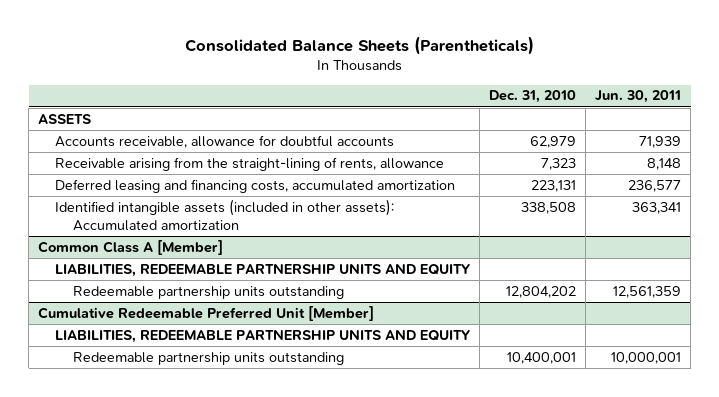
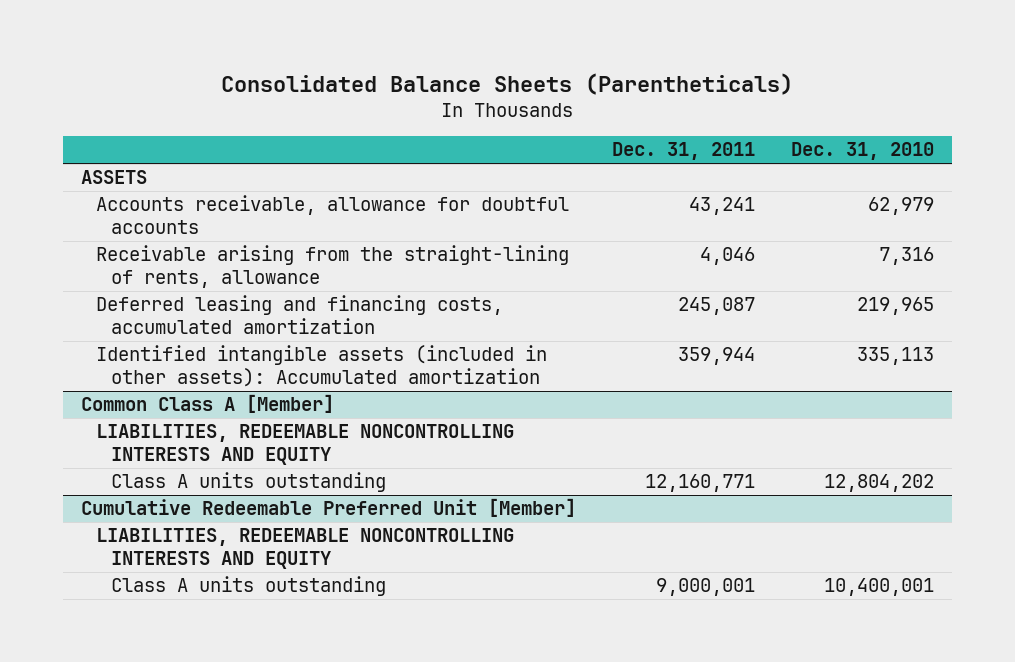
[595,90,682,104] Jun. 30, 2011 -> none
none -> [611,142,755,161] Dec. 31, 2011
[541,157,577,170] 7,323 -> [878,247,934,266] 7,316
[531,179,577,192] 223,131 -> [856,297,934,316] 219,965
[521,201,577,214] 338,508 -> [856,347,934,366] 335,113
[55,263,472,277] LIABILITIES, REDEEMABLE PARTNERSHIP UNITS AND EQUITY -> [96,424,515,466] LIABILITIES, REDEEMABLE NONCONTROLLING INTERESTS AND EQUITY
[72,285,344,299] Redeemable partnership units outstanding -> [111,472,387,493] Class A units outstanding
[55,329,472,343] LIABILITIES, REDEEMABLE PARTNERSHIP UNITS AND EQUITY -> [96,528,515,570] LIABILITIES, REDEEMABLE NONCONTROLLING INTERESTS AND EQUITY
[72,351,344,365] Redeemable partnership units outstanding -> [111,576,387,597] Class A units outstanding

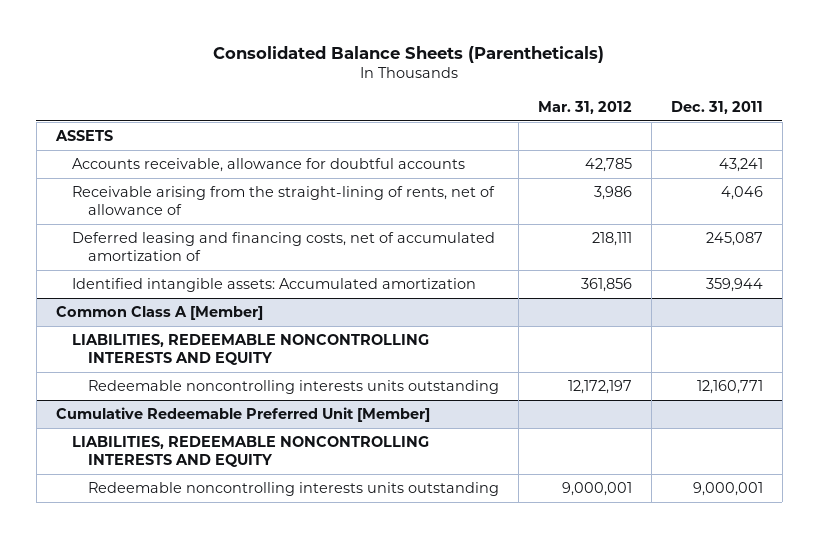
[790,142,934,161] Dec. 31, 2010 -> none
none -> [537,100,632,114] Mar. 31, 2012
[96,245,570,289] Receivable arising from the straight-lining of rents, allowance -> [71,185,495,215] Receivable arising from the straight-lining of rents, net of allowance of
[96,295,504,335] Deferred leasing and financing costs, accumulated amortization -> [71,231,495,261] Deferred leasing and financing costs, net of accumulated amortization of
[96,345,548,388] Identified intangible assets (included in other assets): Accumulated amortization -> [71,277,476,292] Identified intangible assets: Accumulated amortization
[111,472,387,493] Class A units outstanding -> [88,379,500,394] Redeemable noncontrolling interests units outstanding
[111,576,387,597] Class A units outstanding -> [88,481,500,496] Redeemable noncontrolling interests units outstanding

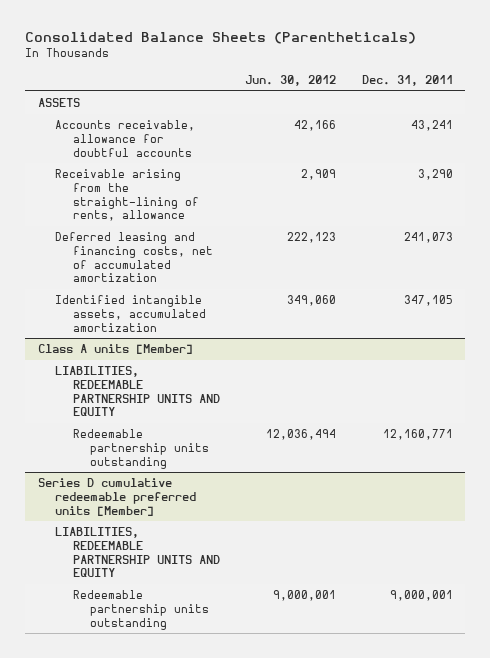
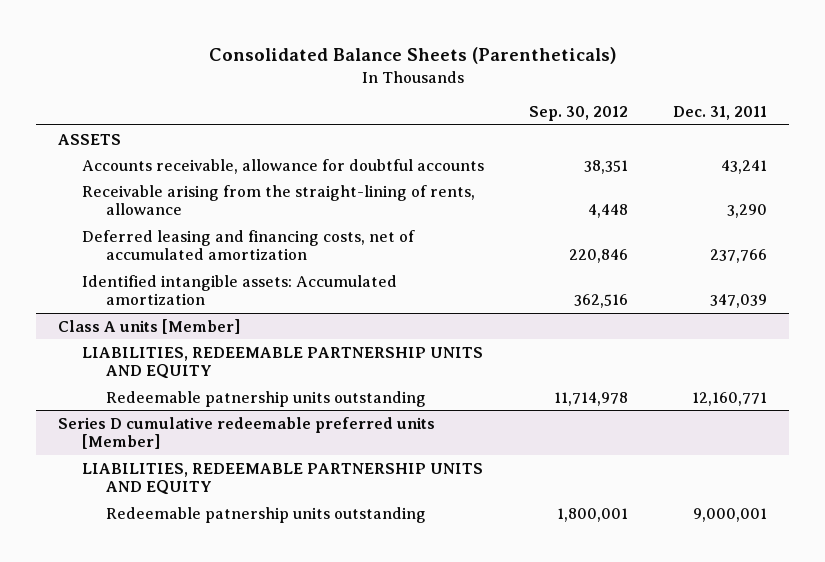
[245,74,337,86] Jun. 30, 2012 -> none
none -> [529,106,629,122] Sep. 30, 2012
[403,232,453,244] 241,073 -> [709,249,767,264] 237,766
[55,295,206,332] Identified intangible assets, accumulated amortization -> [82,274,398,306] Identified intangible assets: Accumulated amortization
[403,295,453,307] 347,105 -> [709,294,767,309] 347,039
[72,429,209,469] Redeemable partnership units outstanding -> [106,390,427,407] Redeemable patnership units outstanding
[72,590,209,630] Redeemable partnership units outstanding -> [106,506,427,523] Redeemable patnership units outstanding

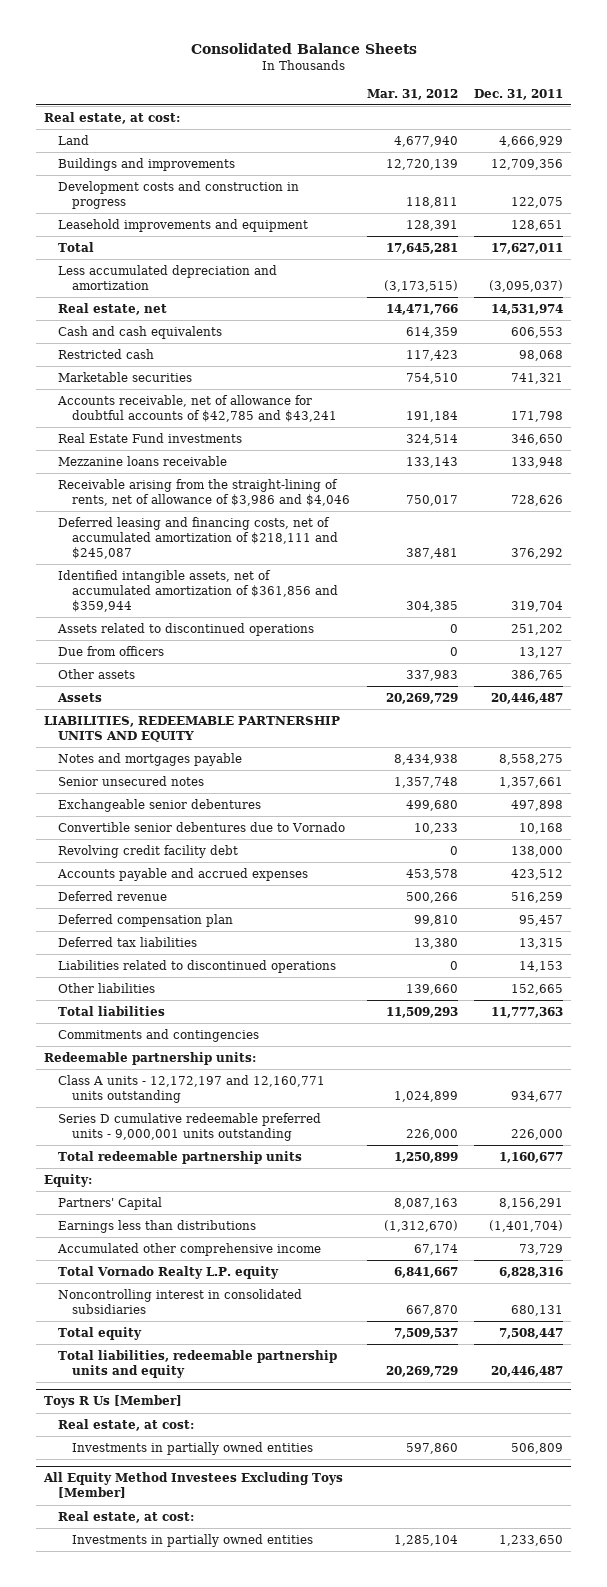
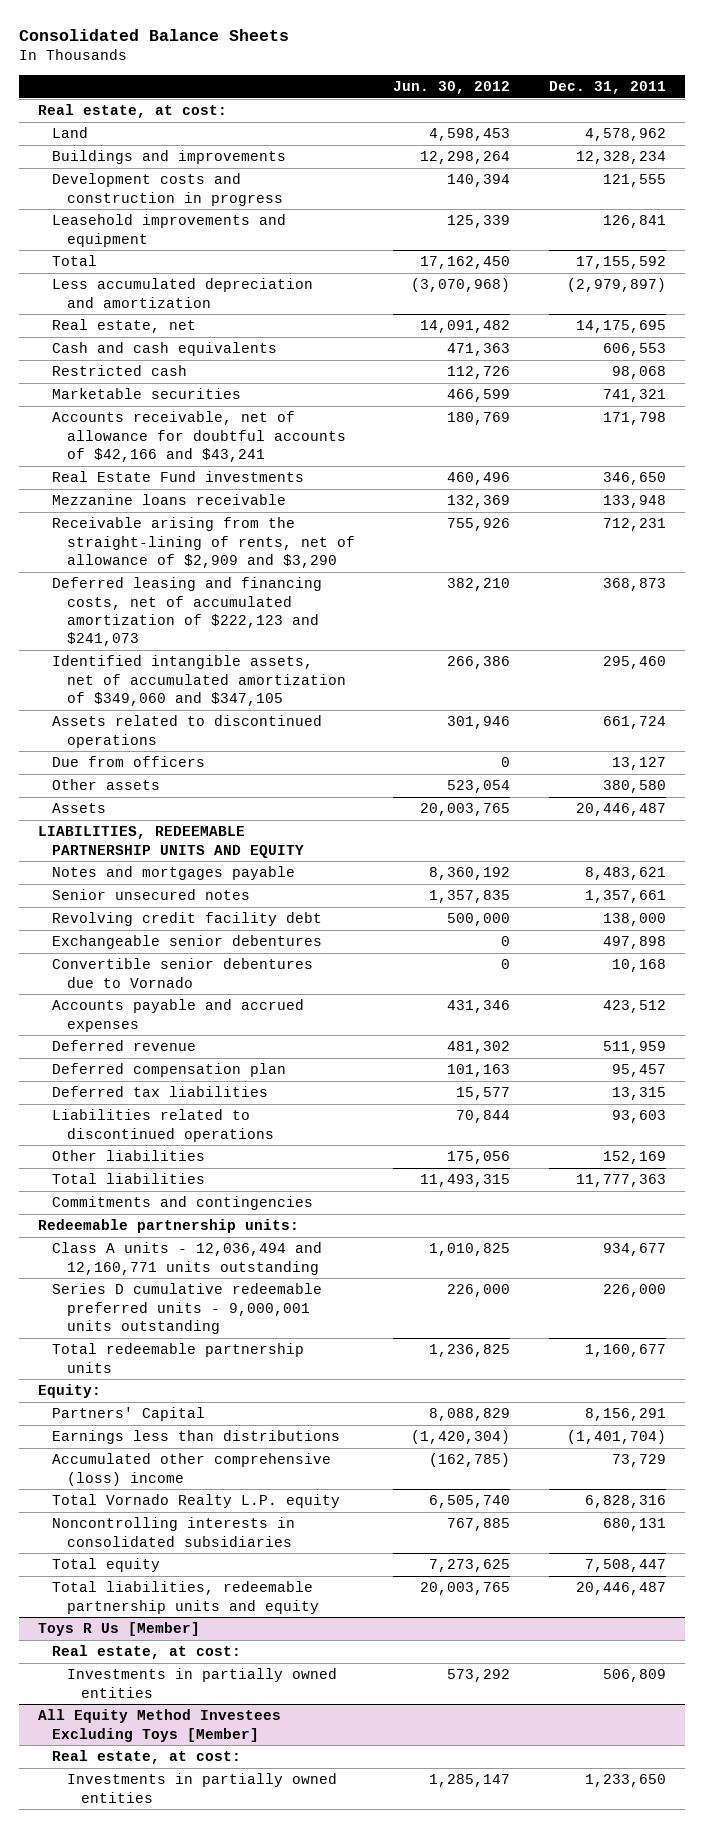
[366,88,458,100] Mar. 31, 2012 -> none
none -> [393,81,511,95] Jun. 30, 2012
[499,135,564,147] 4,666,929 -> [585,128,667,142] 4,578,962
[491,158,564,170] 12,709,356 -> [576,151,667,165] 12,328,234
[511,196,564,208] 122,075 -> [603,174,667,188] 121,555
[511,219,564,231] 128,651 -> [603,215,667,229] 126,841
[491,242,564,254] 17,627,011 -> [576,256,667,270] 17,155,592
[489,279,564,292] (3,095,037) -> [567,278,667,293] (2,979,897)
[491,303,564,315] 14,531,974 -> [576,320,667,334] 14,175,695
[56,394,337,422] Accounts receivable, net of allowance for doubtful accounts of $42,785 and $43,241 -> [52,411,346,462] Accounts receivable, net of allowance for doubtful accounts of $42,166 and $43,241
[57,478,350,506] Receivable arising from the straight-lining of rents, net of allowance of $3,986 and $4,046 -> [52,517,355,568] Receivable arising from the straight-lining of rents, net of allowance of $2,909 and $3,290
[511,494,564,506] 728,626 -> [603,518,667,532] 712,231
[57,516,338,559] Deferred leasing and financing costs, net of accumulated amortization of $218,111 and $245,087 -> [52,577,323,646] Deferred leasing and financing costs, net of accumulated amortization of $222,123 and $241,073
[511,547,564,559] 376,292 -> [603,578,667,592] 368,873
[57,569,338,612] Identified intangible assets, net of accumulated amortization of $361,856 and $359,944 -> [52,655,346,706] Identified intangible assets, net of accumulated amortization of $349,060 and $347,105
[511,600,564,612] 319,704 -> [603,656,667,670] 295,460
[511,623,564,635] 251,202 -> [603,716,667,730] 661,724
[511,669,564,681] 386,765 -> [603,780,667,794] 380,580
[499,753,564,765] 8,558,275 -> [585,867,667,881] 8,483,621
[57,844,238,858] Revolving credit facility debt -> [52,912,323,927] Revolving credit facility debt
[511,891,564,903] 516,259 -> [603,1041,667,1055] 511,959
[519,960,564,972] 14,153 -> [612,1110,667,1124] 93,603
[511,983,564,995] 152,665 -> [603,1151,667,1165] 152,169
[57,1074,325,1103] Class A units - 12,172,197 and 12,160,771 units outstanding -> [52,1242,323,1275] Class A units - 12,036,494 and 12,160,771 units outstanding
[56,1242,321,1256] Accumulated other comprehensive income -> [52,1453,332,1486] Accumulated other comprehensive (loss) income
[57,1288,302,1314] Noncontrolling interest in consolidated subsidiaries -> [52,1517,296,1547] Noncontrolling interests in consolidated subsidiaries

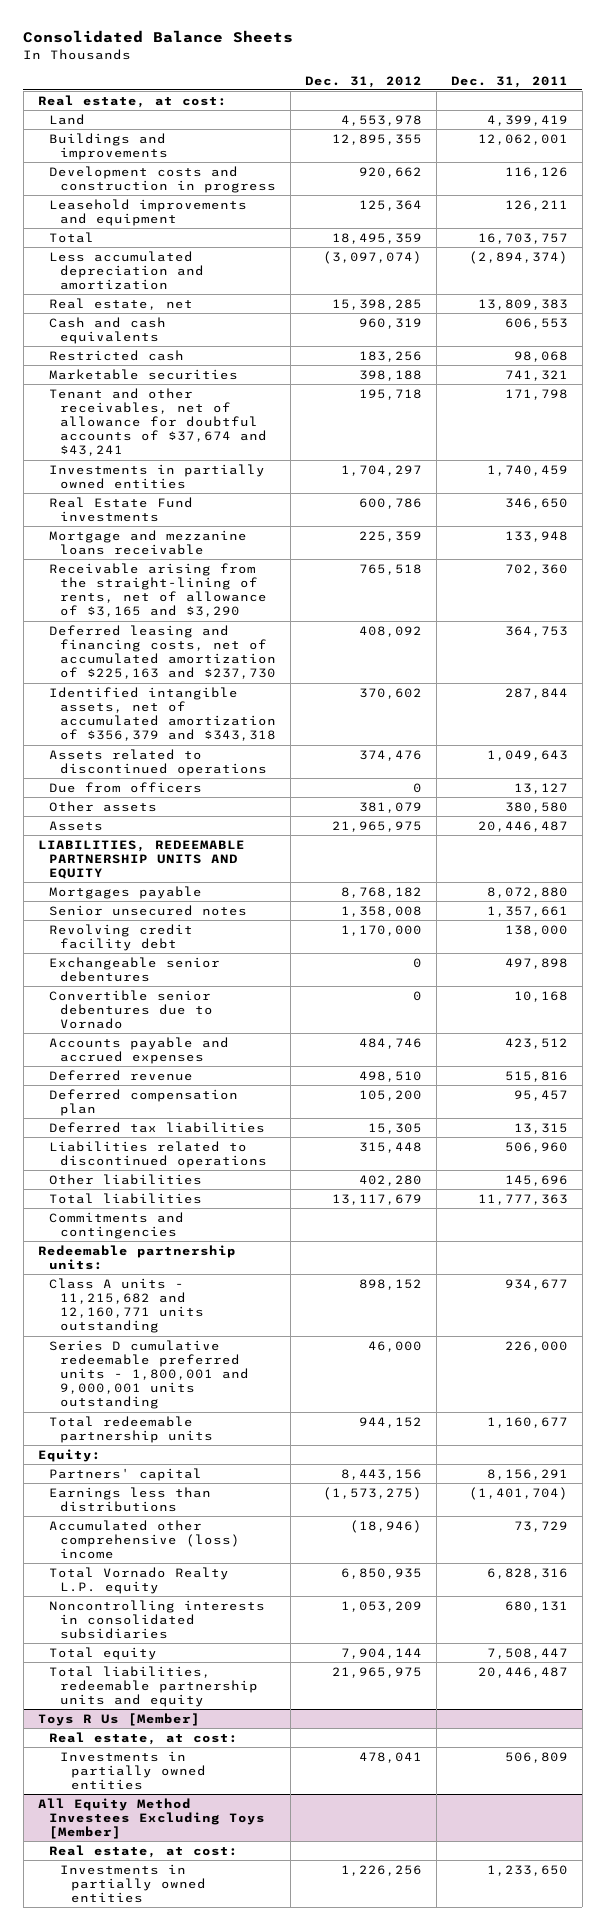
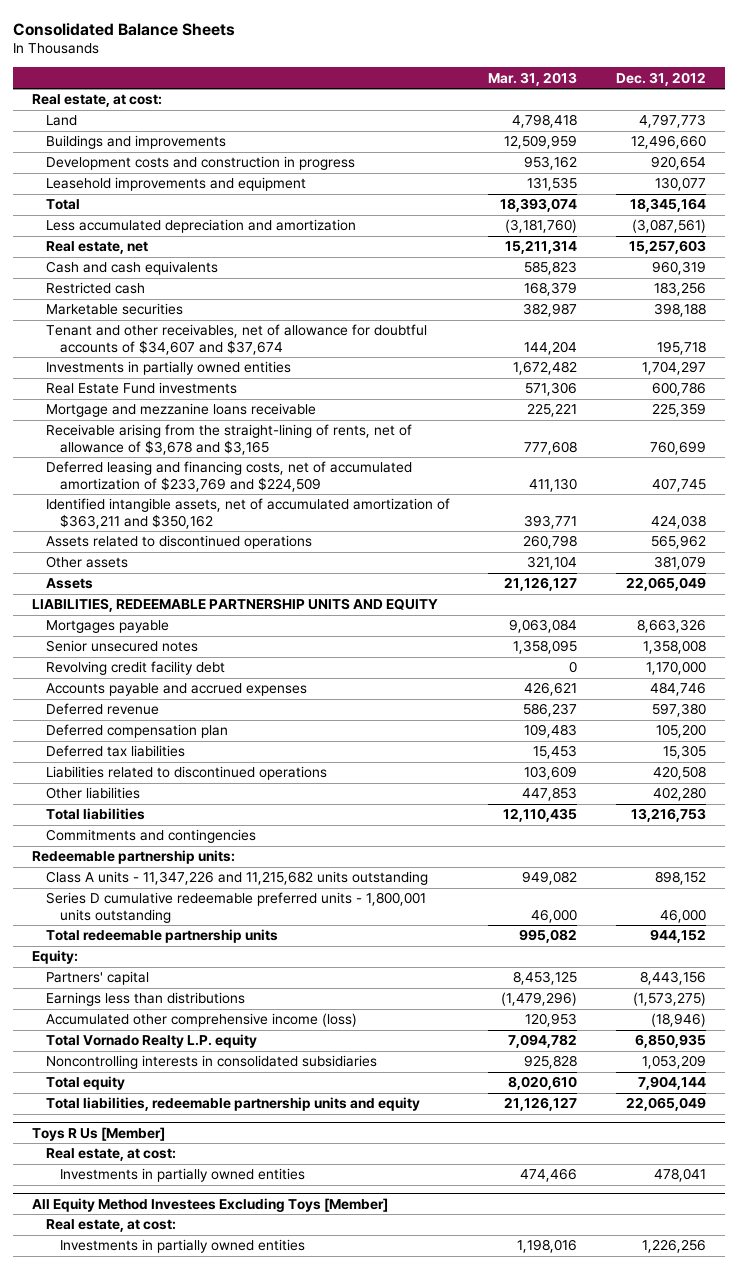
[450,75,568,88] Dec. 31, 2011 -> none
none -> [488,71,578,86] Mar. 31, 2013
[341,114,423,126] 4,553,978 -> [638,114,706,129] 4,797,773
[332,133,423,145] 12,895,355 -> [630,135,706,150] 12,496,660
[359,166,423,178] 920,662 -> [650,156,706,171] 920,654
[359,199,423,211] 125,364 -> [654,177,706,192] 130,077
[332,232,423,244] 18,495,359 -> [629,198,706,213] 18,345,164
[323,250,423,264] (3,097,074) -> [631,219,706,234] (3,087,561)
[332,298,423,310] 15,398,285 -> [628,240,706,255] 15,257,603
[48,387,268,457] Tenant and other receivables, net of allowance for doubtful accounts of $37,674 and $43,241 -> [46,324,428,355] Tenant and other receivables, net of allowance for doubtful accounts of $34,607 and $37,674
[48,781,202,793] Due from officers -> none
[48,562,268,618] Receivable arising from the straight-lining of rents, net of allowance of $3,165 and $3,290 -> [46,424,413,455] Receivable arising from the straight-lining of rents, net of allowance of $3,678 and $3,165
[359,563,423,575] 765,518 -> [649,440,706,455] 760,699
[48,624,277,680] Deferred leasing and financing costs, net of accumulated amortization of $225,163 and $237,730 -> [46,461,413,492] Deferred leasing and financing costs, net of accumulated amortization of $233,769 and $224,509
[359,625,423,637] 408,092 -> [651,477,706,492] 407,745
[48,686,277,742] Identified intangible assets, net of accumulated amortization of $356,379 and $343,318 -> [46,498,451,529] Identified intangible assets, net of accumulated amortization of $363,211 and $350,162
[359,687,423,699] 370,602 -> [650,514,706,529] 424,038
[359,749,423,761] 374,476 -> [650,535,706,550] 565,962
[332,820,423,832] 21,965,975 -> [625,577,706,592] 22,065,049
[341,886,423,898] 8,768,182 -> [636,619,706,634] 8,663,326
[48,956,220,982] Exchangeable senior debentures -> none
[48,989,214,1030] Convertible senior debentures due to Vornado -> none
[359,1070,423,1082] 498,510 -> [651,703,706,718] 597,380
[359,1141,423,1153] 315,448 -> [652,766,706,781] 420,508
[332,1193,423,1205] 13,117,679 -> [630,808,706,823] 13,216,753
[48,1277,205,1334] Class A units - 11,215,682 and 12,160,771 units outstanding -> [46,871,429,886] Class A units - 11,347,226 and 11,215,682 units outstanding
[48,1339,250,1410] Series D cumulative redeemable preferred units - 1,800,001 and 9,000,001 units outstanding -> [46,892,427,923] Series D cumulative redeemable preferred units - 1,800,001 units outstanding
[48,1519,241,1560] Accumulated other comprehensive (loss) income -> [46,1013,358,1028] Accumulated other comprehensive income (loss)
[332,1666,423,1678] 21,965,975 -> [625,1097,706,1112] 22,065,049

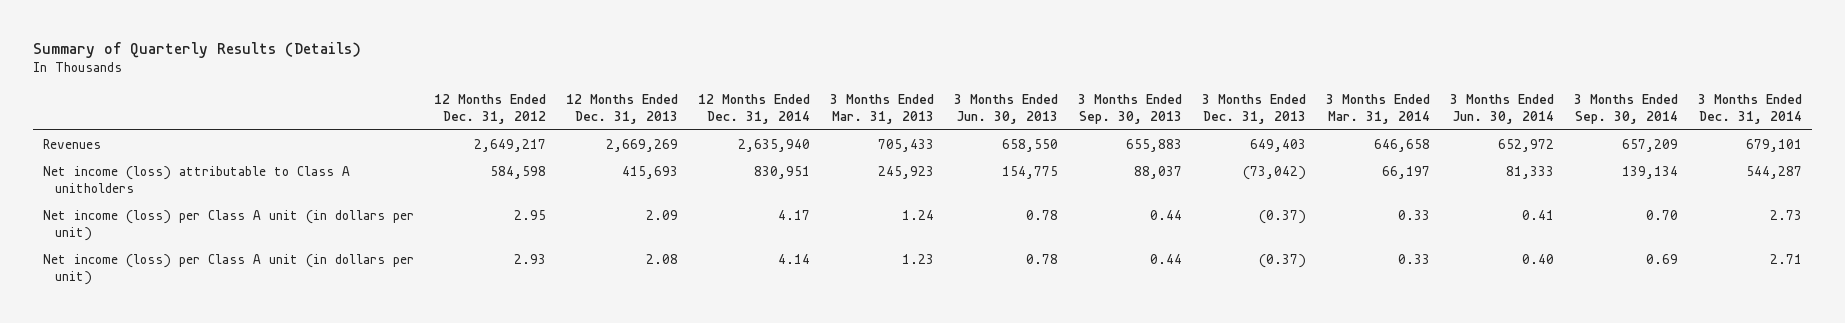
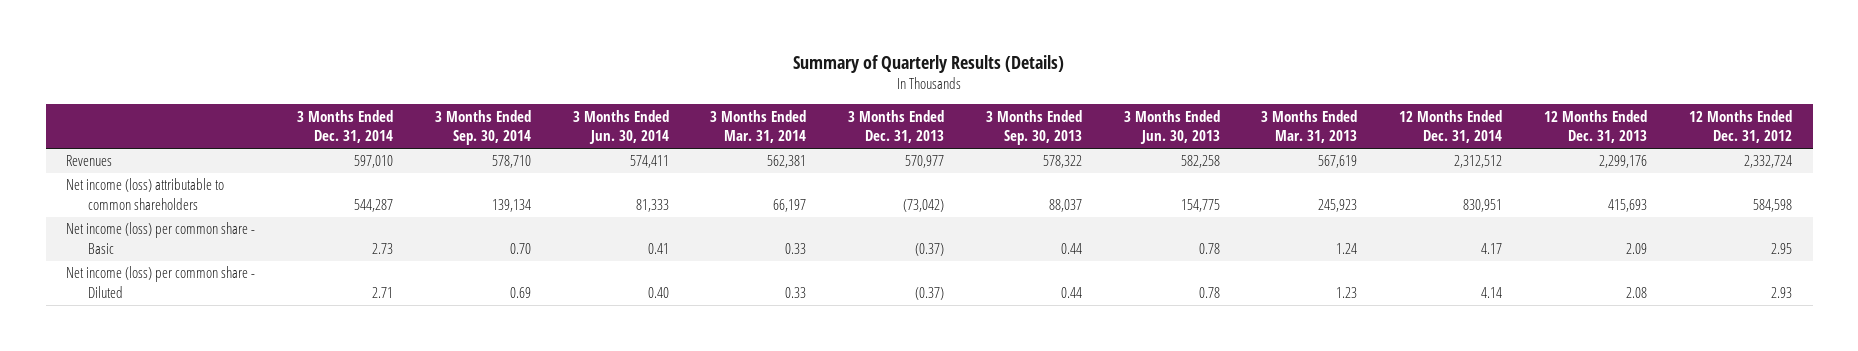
[473,139,546,153] 2,649,217 -> [1743,155,1792,169] 2,332,724
[605,139,678,153] 2,669,269 -> [1598,155,1647,169] 2,299,176
[737,139,810,153] 2,635,940 -> [1454,155,1503,169] 2,312,512
[877,139,934,153] 705,433 -> [1318,155,1358,169] 567,619
[1001,139,1058,153] 658,550 -> [1180,155,1220,169] 582,258
[1125,139,1182,153] 655,883 -> [1042,155,1082,169] 578,322
[1249,139,1306,153] 649,403 -> [905,155,945,169] 570,977
[1373,139,1430,153] 646,658 -> [767,155,807,169] 562,381
[1497,139,1554,153] 652,972 -> [629,155,669,169] 574,411
[1621,139,1678,153] 657,209 -> [491,155,531,169] 578,710
[1745,139,1802,153] 679,101 -> [354,155,394,169] 597,010
[42,166,350,194] Net income (loss) attributable to Class A unitholders -> [66,178,225,210] Net income (loss) attributable to common shareholders
[42,210,414,242] Net income (loss) per Class A unit (in dollars per unit) -> [66,222,256,254] Net income (loss) per common share - Basic
[42,254,414,286] Net income (loss) per Class A unit (in dollars per unit) -> [66,266,256,298] Net income (loss) per common share - Diluted

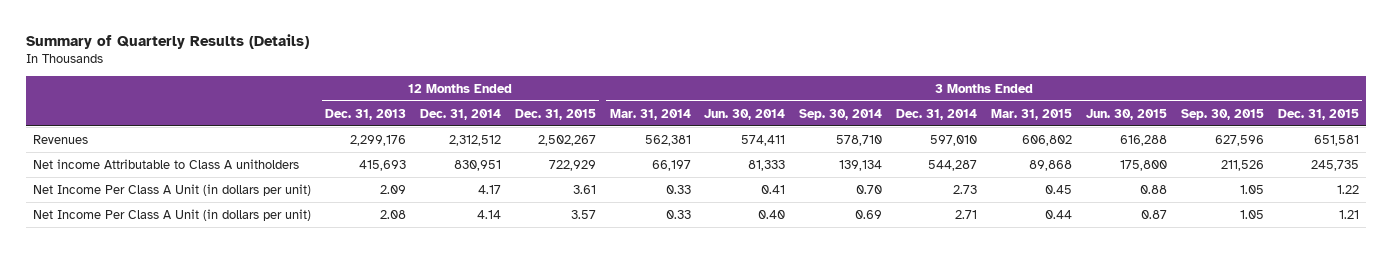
[848,109,945,144] 3 Months Ended Dec. 31, 2013 -> none
[985,109,1082,146] 3 Months Ended Sep. 30, 2013 -> none
[1123,109,1220,145] 3 Months Ended Jun. 30, 2013 -> none
[1261,109,1358,144] 3 Months Ended Mar. 31, 2013 -> none
[1688,109,1792,144] 12 Months Ended Dec. 31, 2012 -> none
none -> [514,108,596,120] Dec. 31, 2015
none -> [991,108,1073,120] Mar. 31, 2015
none -> [1085,108,1167,120] Jun. 30, 2015
none -> [1180,108,1264,120] Sep. 30, 2015
none -> [1277,108,1359,120] Dec. 31, 2015
[66,178,225,210] Net income (loss) attributable to common shareholders -> [33,158,300,169] Net income Attributable to Class A unitholders
[66,222,256,254] Net income (loss) per common share - Basic -> [33,183,312,196] Net Income Per Class A Unit (in dollars per unit)
[66,266,256,298] Net income (loss) per common share - Diluted -> [33,208,312,221] Net Income Per Class A Unit (in dollars per unit)

